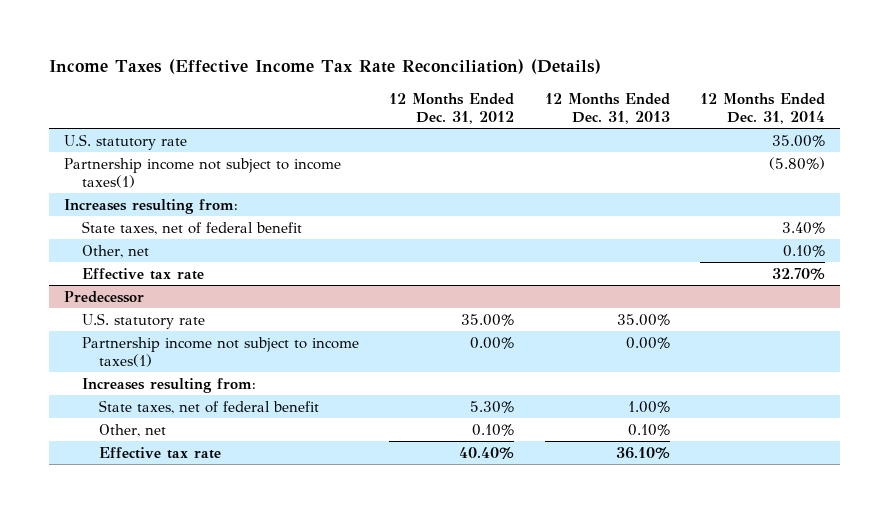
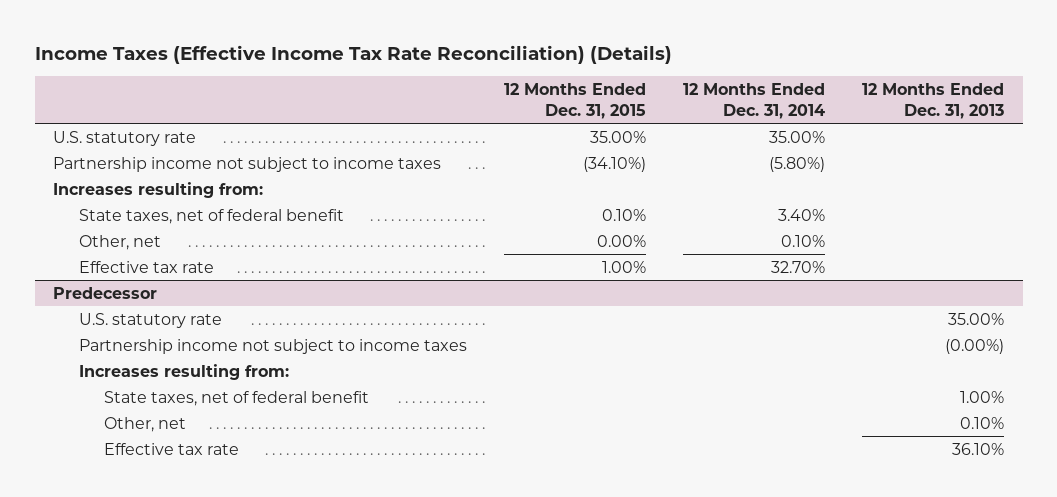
[389,93,515,125] 12 Months Ended Dec. 31, 2012 -> none
none -> [503,83,646,119] 12 Months Ended Dec. 31, 2015
[64,157,342,188] Partnership income not subject to income taxes(1) -> [53,156,442,172] Partnership income not subject to income taxes
[81,336,359,367] Partnership income not subject to income taxes(1) -> [78,338,467,354] Partnership income not subject to income taxes
[625,336,670,349] 0.00% -> [945,338,1005,354] (0.00%)

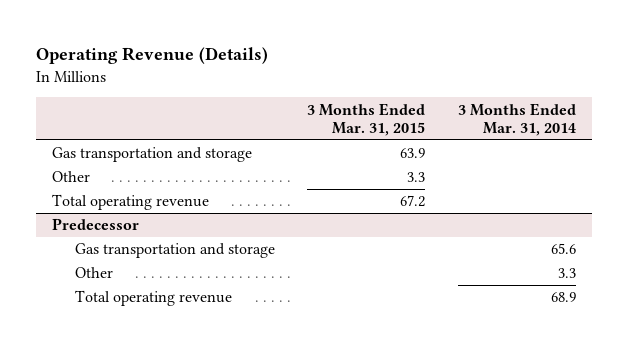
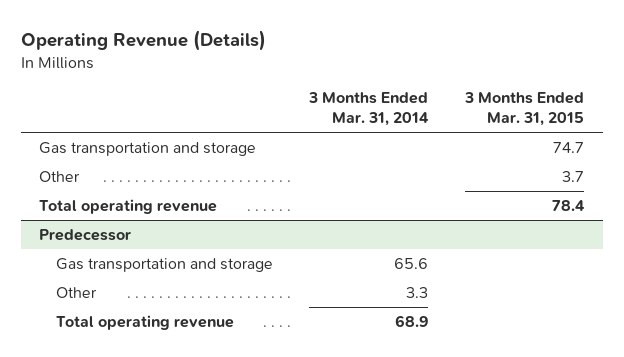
[400,148,426,159] 63.9 -> [553,141,585,153] 74.7
[407,172,426,183] 3.3 -> [562,170,585,182] 3.7
[400,195,426,208] 67.2 -> [552,199,586,211] 78.4

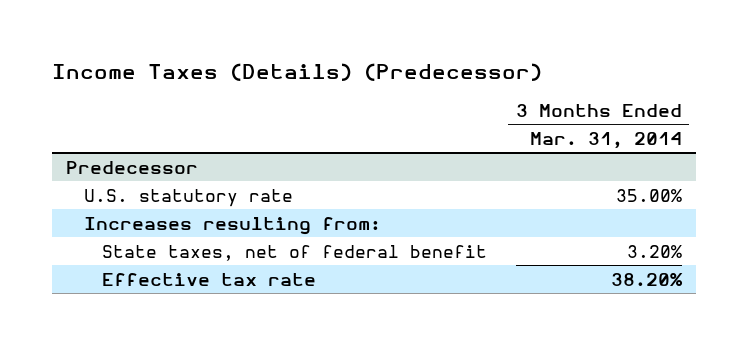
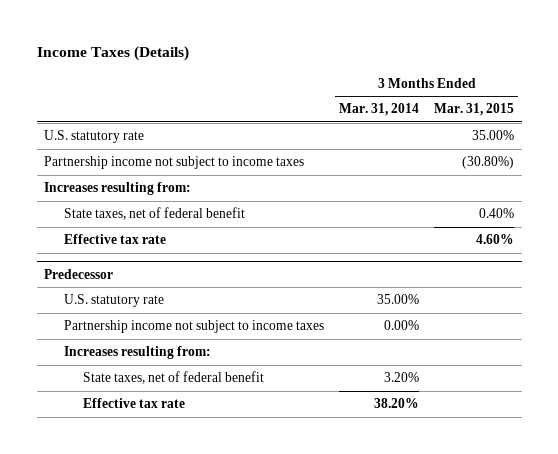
[52,63,543,82] Income Taxes (Details) (Predecessor) -> [36,46,189,62] Income Taxes (Details)
none -> [434,103,515,117] Mar. 31, 2015
none -> [44,130,145,144] U.S. statutory rate
none -> [44,156,305,170] Partnership income not subject to income taxes
none -> [44,182,192,196] Increases resulting from:
none -> [63,207,245,221] State taxes, net of federal benefit
none -> [63,234,166,245] Effective tax rate
none -> [63,320,324,334] Partnership income not subject to income taxes

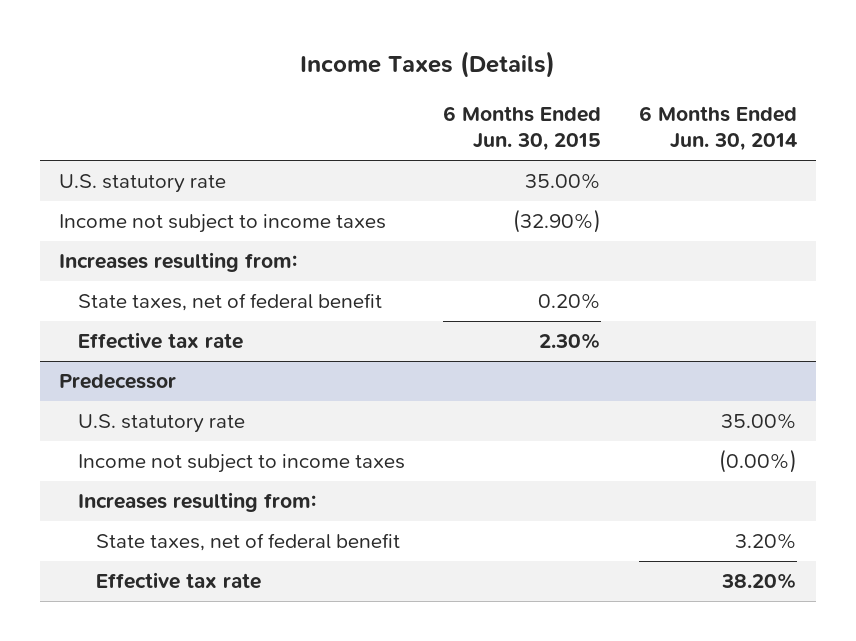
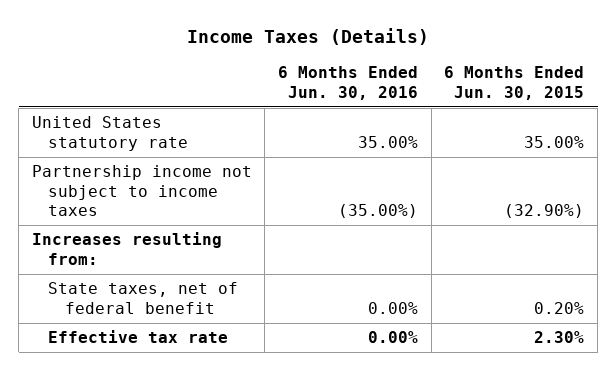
[639,105,798,152] 6 Months Ended Jun. 30, 2014 -> none
none -> [278,66,419,100] 6 Months Ended Jun. 30, 2016
[58,174,226,194] U.S. statutory rate -> [31,116,189,151] United States statutory rate
[58,214,386,234] Income not subject to income taxes -> [31,165,252,217] Partnership income not subject to income taxes
[58,374,176,390] Predecessor -> none
[77,414,245,434] U.S. statutory rate -> none
[77,454,405,474] Income not subject to income taxes -> none
[77,492,316,513] Increases resulting from: -> none
[96,533,401,552] State taxes, net of federal benefit -> none
[96,572,262,590] Effective tax rate -> none

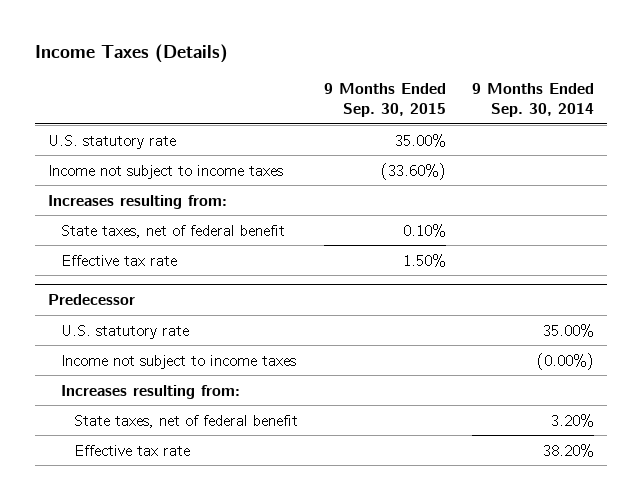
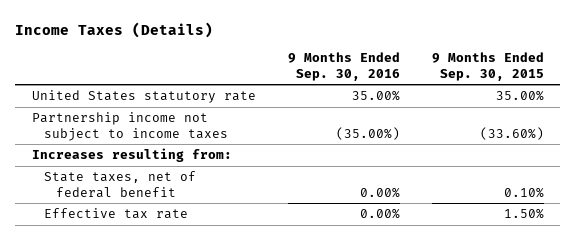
[472,83,595,117] 9 Months Ended Sep. 30, 2014 -> none
none -> [287,51,400,81] 9 Months Ended Sep. 30, 2016
[47,134,176,149] U.S. statutory rate -> [31,90,256,104] United States statutory rate
[47,164,283,179] Income not subject to income taxes -> [31,112,228,141] Partnership income not subject to income taxes
[47,294,135,306] Predecessor -> none
[60,324,189,339] U.S. statutory rate -> none
[60,354,296,369] Income not subject to income taxes -> none
[60,384,240,399] Increases resulting from: -> none
[73,414,298,428] State taxes, net of federal benefit -> none
[73,444,190,456] Effective tax rate -> none

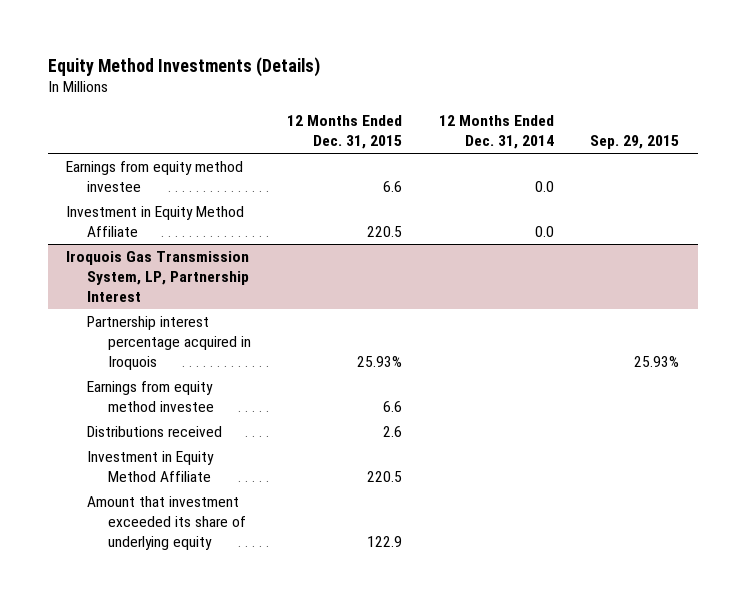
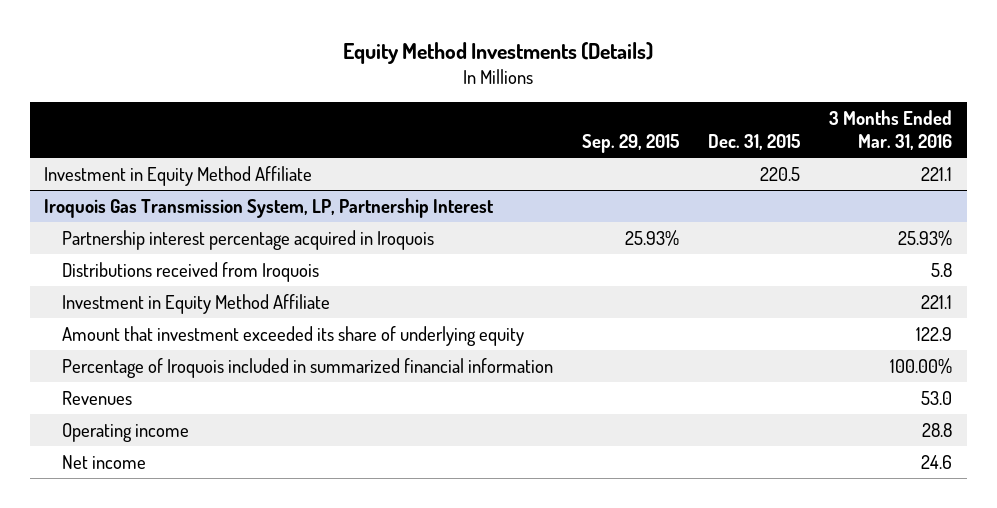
[287,114,403,149] 12 Months Ended Dec. 31, 2015 -> none
[438,114,554,149] 12 Months Ended Dec. 31, 2014 -> none
none -> [708,133,801,150] Dec. 31, 2015
none -> [829,110,953,150] 3 Months Ended Mar. 31, 2016
[66,161,244,193] Earnings from equity method investee -> none
[86,381,214,413] Earnings from equity method investee -> none
[86,426,222,438] Distributions received -> [62,261,320,282] Distributions received from Iroquois
none -> [62,357,554,378] Percentage of Iroquois included in summarized financial information
none -> [62,390,133,405] Revenues
none -> [62,422,190,442] Operating income
none -> [62,454,147,469] Net income

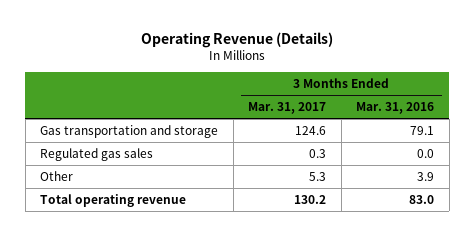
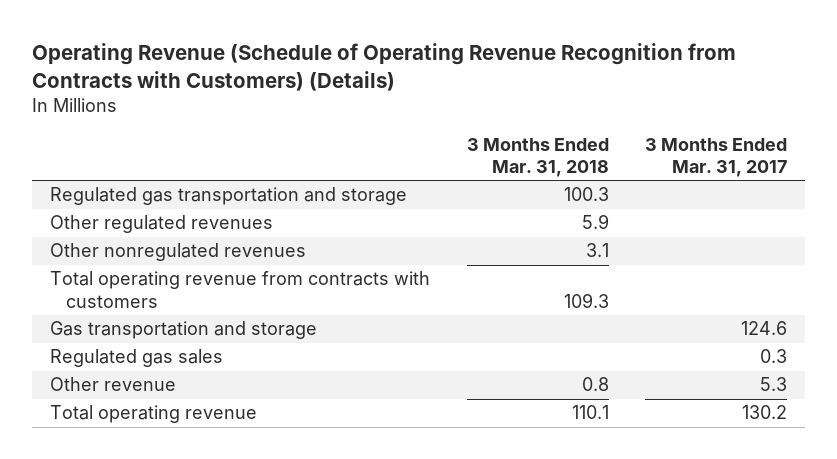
[141,32,334,49] Operating Revenue (Details) -> [32,43,737,91] Operating Revenue (Schedule of Operating Revenue Recognition from Contracts with Customers) (Details)
[356,102,435,115] Mar. 31, 2016 -> none
none -> [466,137,609,177] 3 Months Ended Mar. 31, 2018
none -> [50,187,408,206] Regulated gas transportation and storage
none -> [50,215,274,234] Other regulated revenues
none -> [50,243,307,262] Other nonregulated revenues
none -> [50,271,431,308] Total operating revenue from contracts with customers
[40,170,74,181] Other -> [50,377,177,392] Other revenue

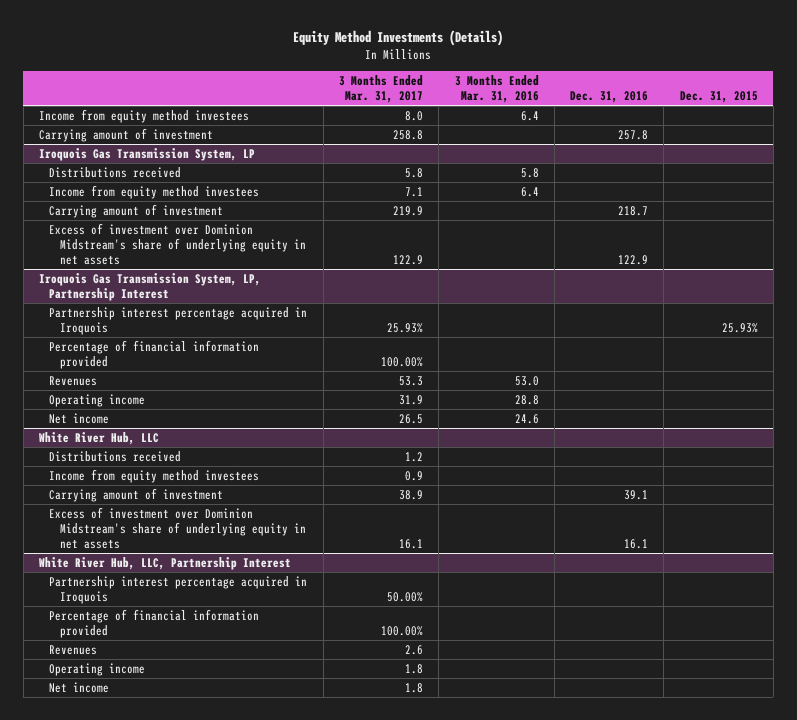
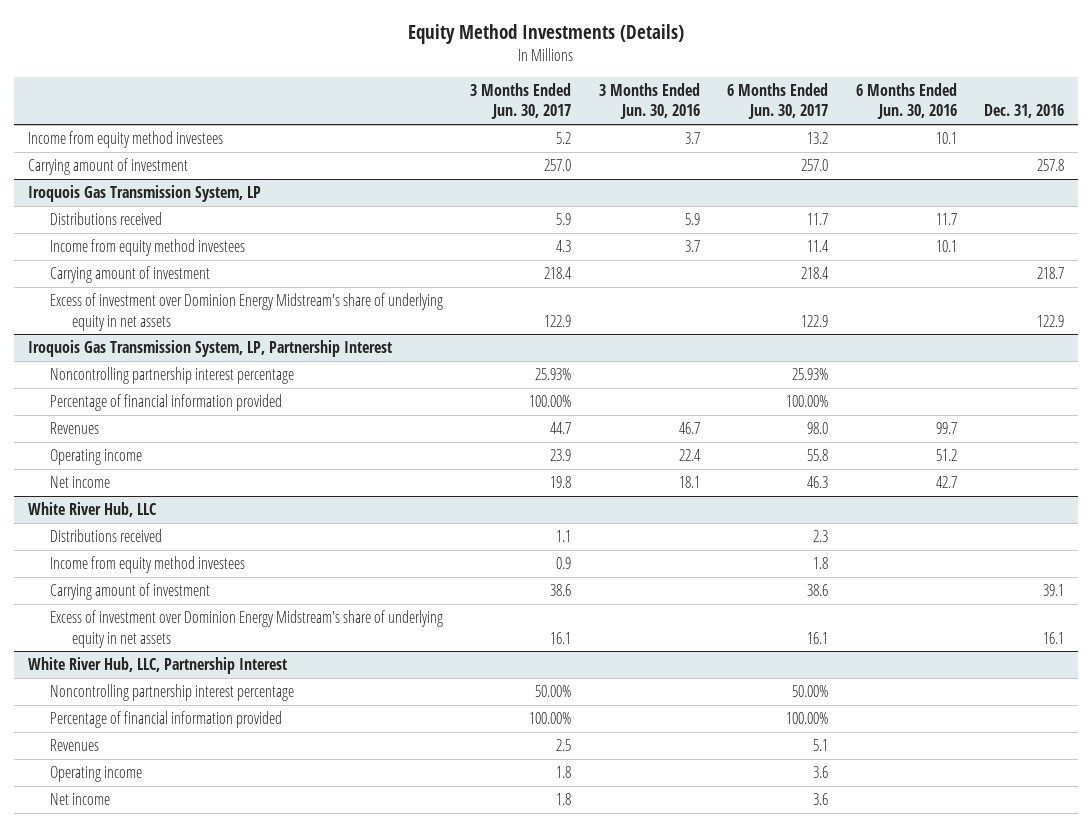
[338,75,423,104] 3 Months Ended Mar. 31, 2017 -> none
[454,75,539,104] 3 Months Ended Mar. 31, 2016 -> none
[679,91,758,104] Dec. 31, 2015 -> none
none -> [470,83,572,120] 3 Months Ended Jun. 30, 2017
none -> [598,83,700,120] 3 Months Ended Jun. 30, 2016
none -> [727,83,829,120] 6 Months Ended Jun. 30, 2017
none -> [855,83,957,120] 6 Months Ended Jun. 30, 2016
[49,222,306,265] Excess of investment over Dominion Midstream's share of underlying equity in net assets -> [49,293,443,331] Excess of investment over Dominion Energy Midstream's share of underlying equity in net assets
[49,306,308,335] Partnership interest percentage acquired in Iroquois -> [49,367,294,385] Noncontrolling partnership interest percentage
[49,506,306,549] Excess of investment over Dominion Midstream's share of underlying equity in net assets -> [49,610,443,648] Excess of investment over Dominion Energy Midstream's share of underlying equity in net assets
[49,575,308,604] Partnership interest percentage acquired in Iroquois -> [49,684,294,702] Noncontrolling partnership interest percentage

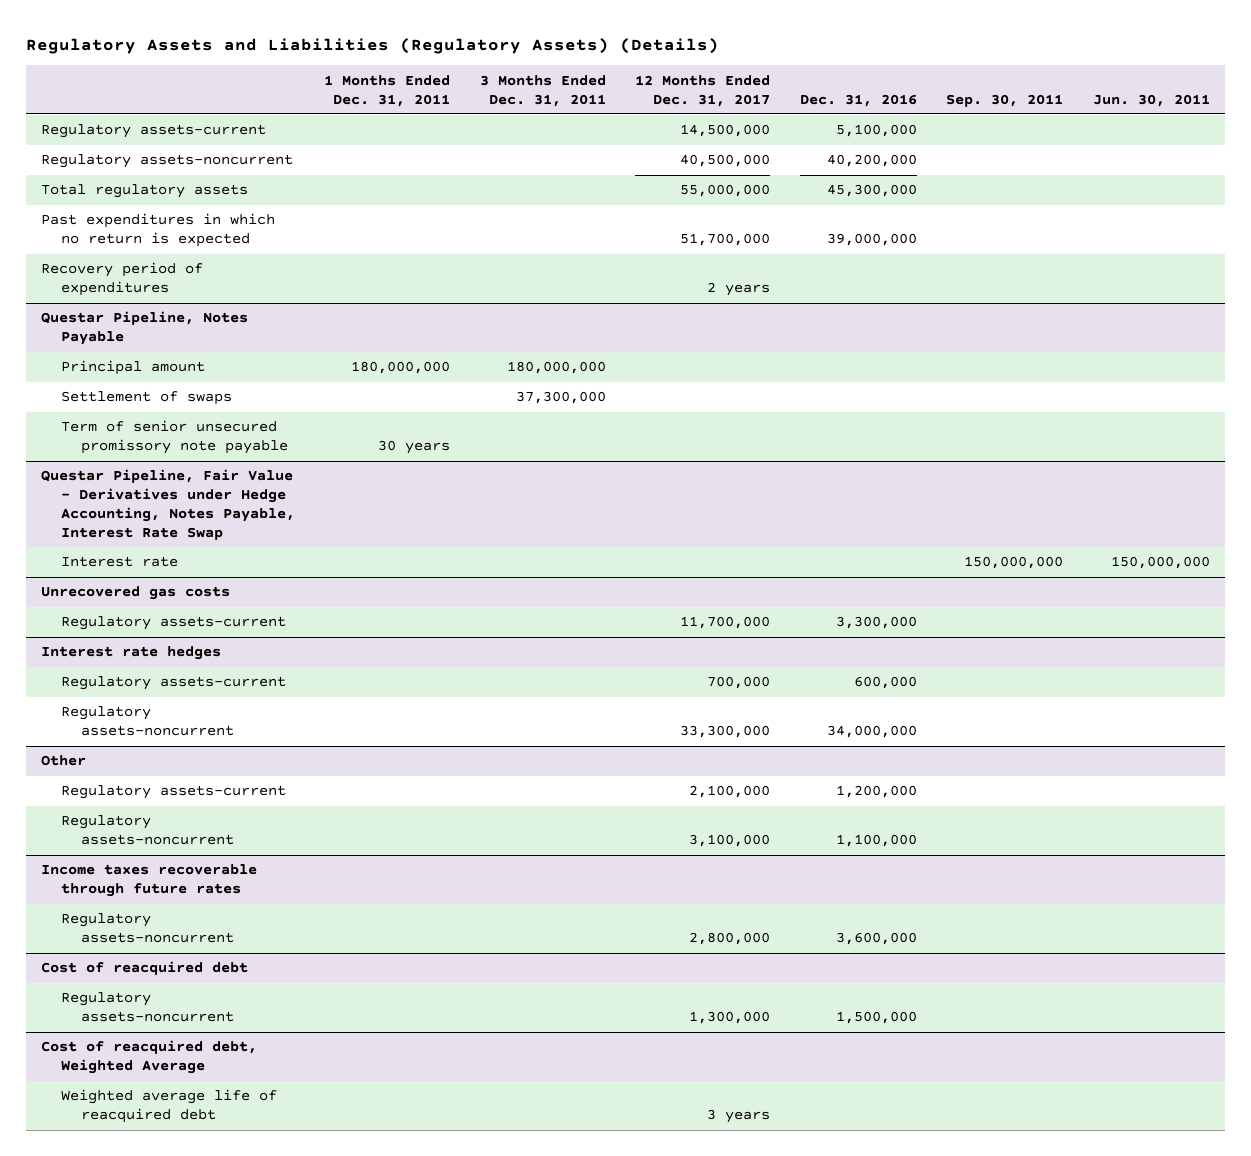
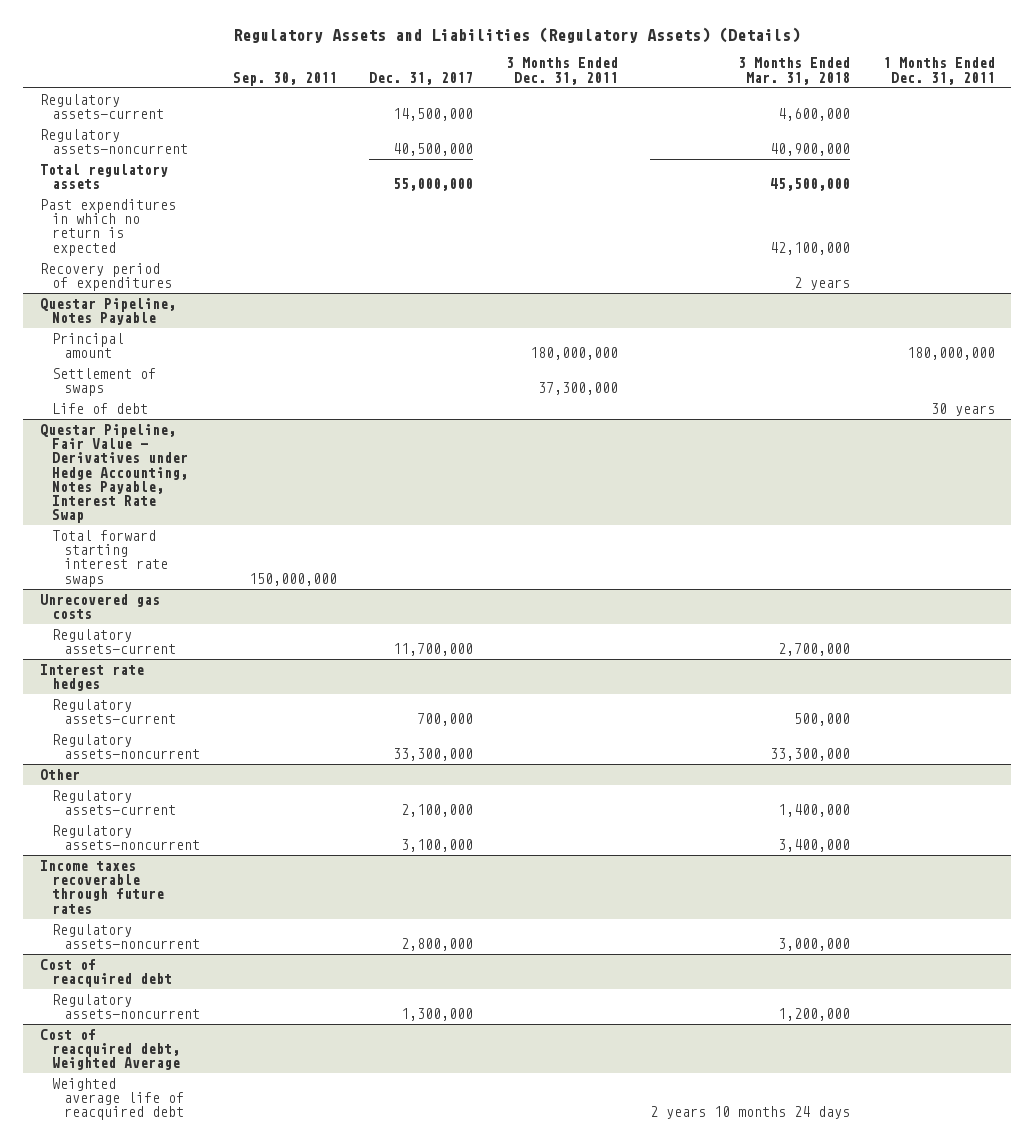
[635,74,771,107] 12 Months Ended Dec. 31, 2017 -> none
[799,93,917,107] Dec. 31, 2016 -> none
[1092,93,1210,107] Jun. 30, 2011 -> none
none -> [369,71,474,85] Dec. 31, 2017
none -> [738,57,851,85] 3 Months Ended Mar. 31, 2018
[60,420,289,455] Term of senior unsecured promissory note payable -> [51,402,148,414] Life of debt
[60,556,178,568] Interest rate -> [51,529,169,587] Total forward starting interest rate swaps

